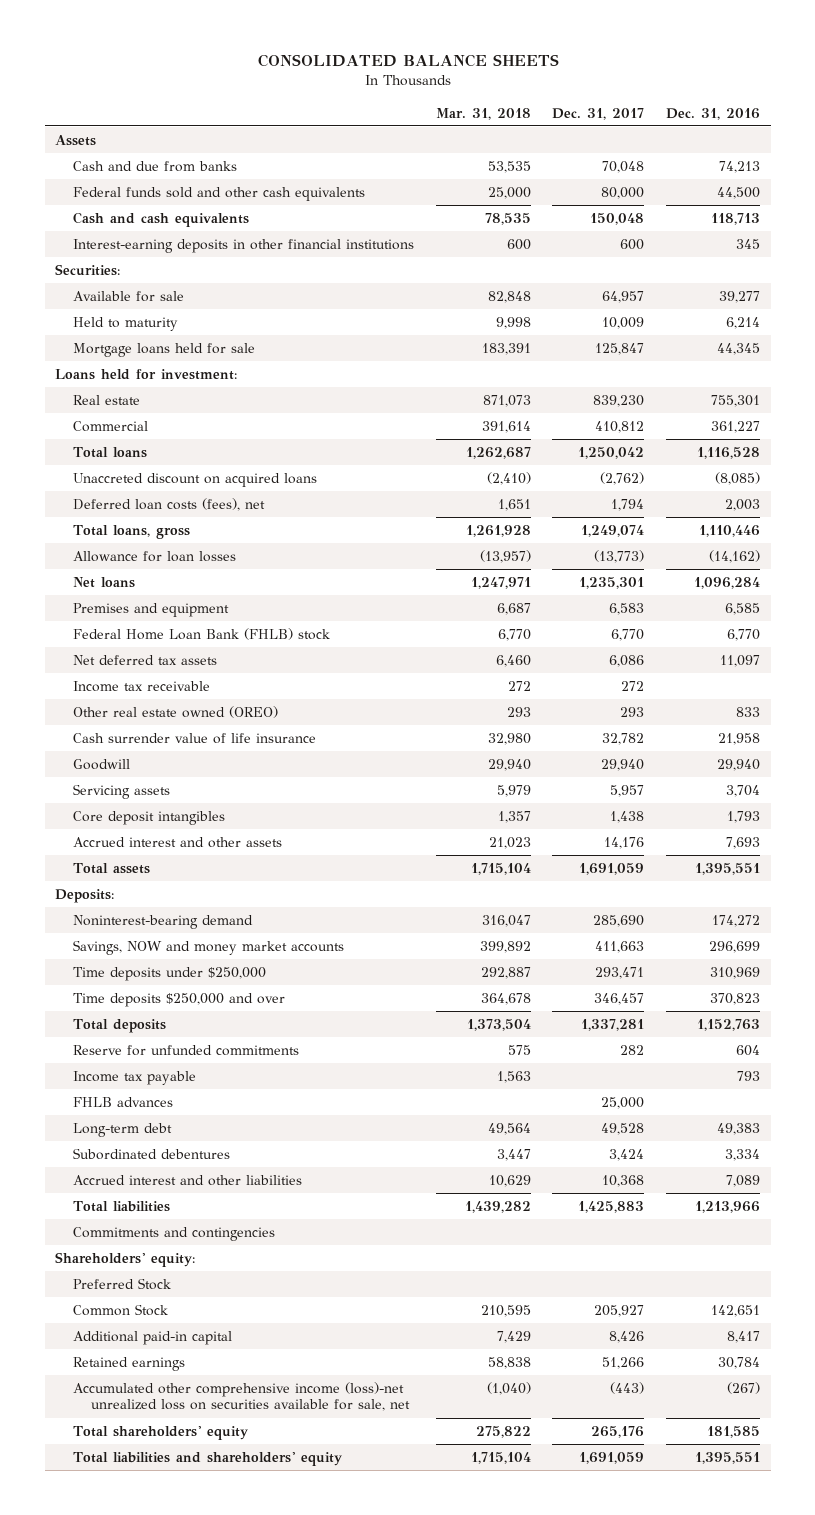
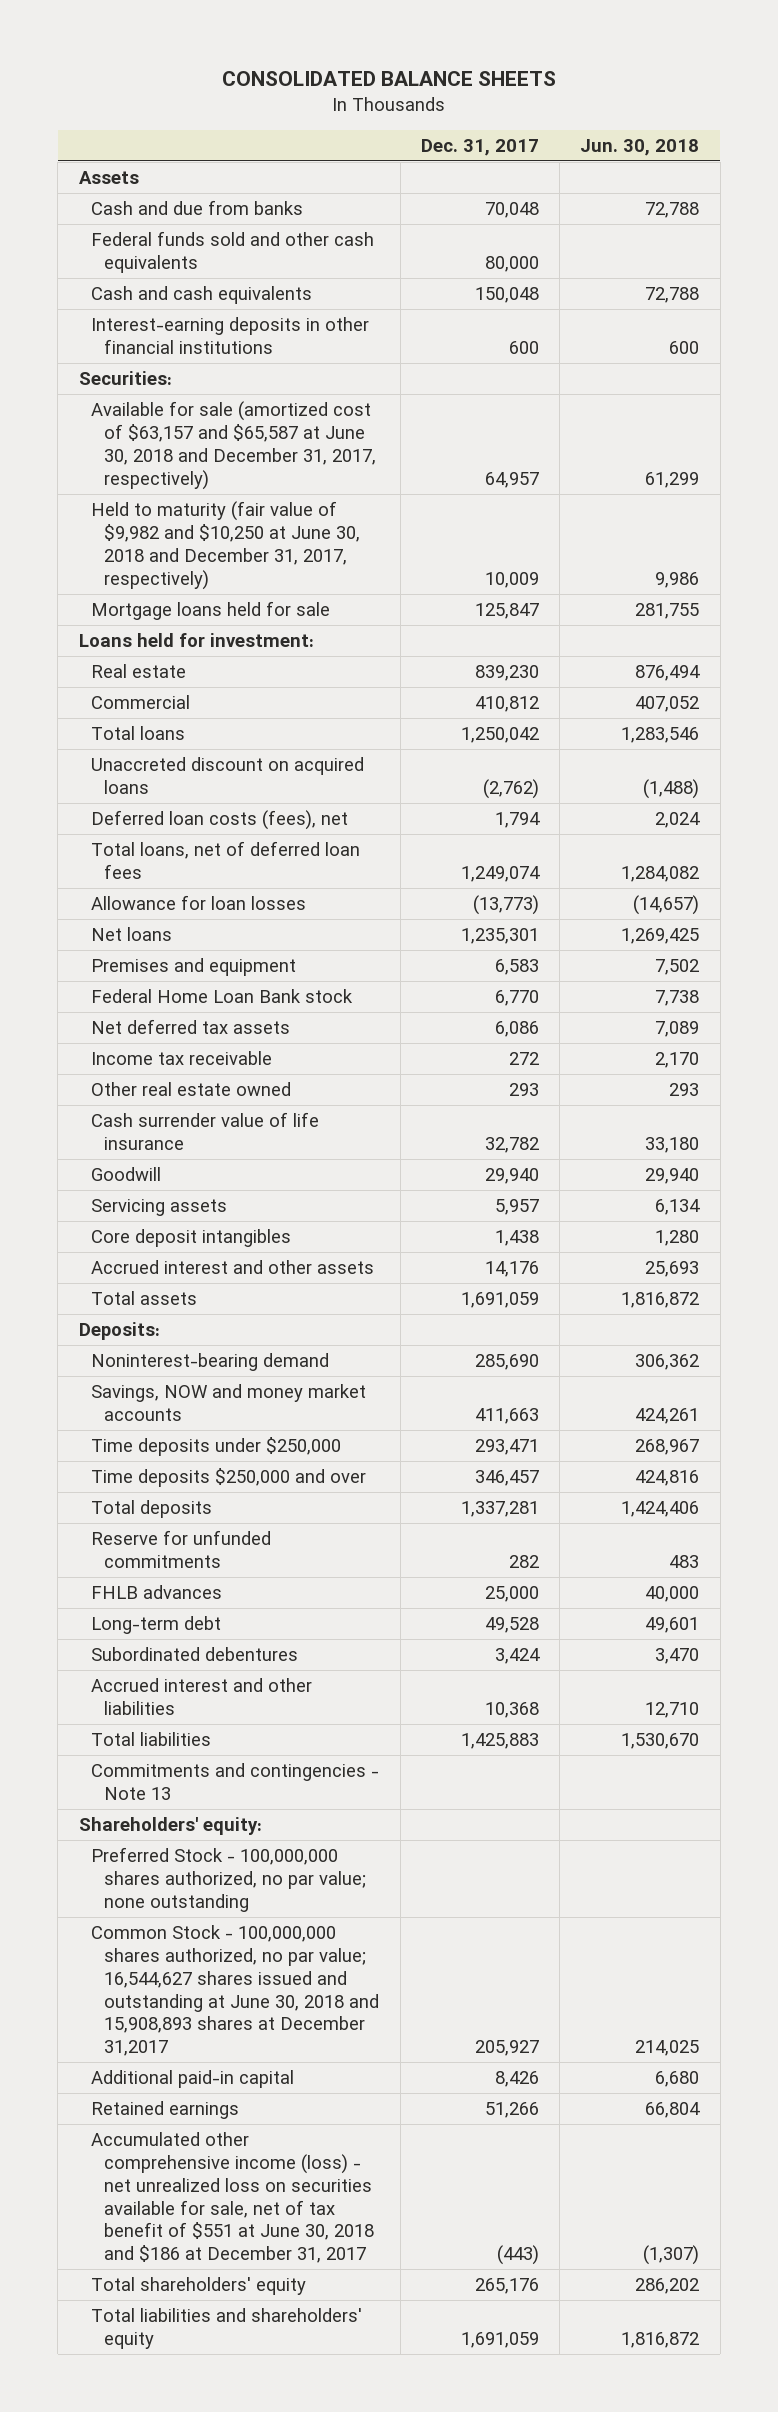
[435,107,531,120] Mar. 31, 2018 -> none
[666,107,761,120] Dec. 31, 2016 -> none
none -> [580,138,700,156] Jun. 30, 2018
[73,291,185,303] Available for sale -> [91,401,377,490] Available for sale (amortized cost of $63,157 and $65,587 at June 30, 2018 and December 31, 2017, respectively)
[73,317,179,332] Held to maturity -> [91,501,361,590] Held to maturity (fair value of $9,982 and $10,250 at June 30, 2018 and December 31, 2017, respectively)
[73,525,191,540] Total loans, gross -> [91,841,361,879] Total loans, net of deferred loan fees
[73,628,331,641] Federal Home Loan Bank (FHLB) stock -> [91,989,354,1004] Federal Home Loan Bank stock
[73,706,279,719] Other real estate owned (OREO) -> [91,1082,292,1097] Other real estate owned
[73,1071,197,1086] Income tax payable -> none
[73,1227,276,1242] Commitments and contingencies -> [91,1763,380,1800] Commitments and contingencies - Note 13
[73,1278,172,1291] Preferred Stock -> [91,1847,367,1912] Preferred Stock - 100,000,000 shares authorized, no par value; none outstanding
[73,1304,169,1317] Common Stock -> [91,1925,380,2057] Common Stock - 100,000,000 shares authorized, no par value; 16,544,627 shares issued and outstanding at June 30, 2018 and 15,908,893 shares at December 31,2017
[73,1382,410,1412] Accumulated other comprehensive income (loss)-net unrealized loss on securities available for sale, net -> [91,2132,375,2264] Accumulated other comprehensive income (loss) - net unrealized loss on securities available for sale, net of tax benefit of $551 at June 30, 2018 and $186 at December 31, 2017

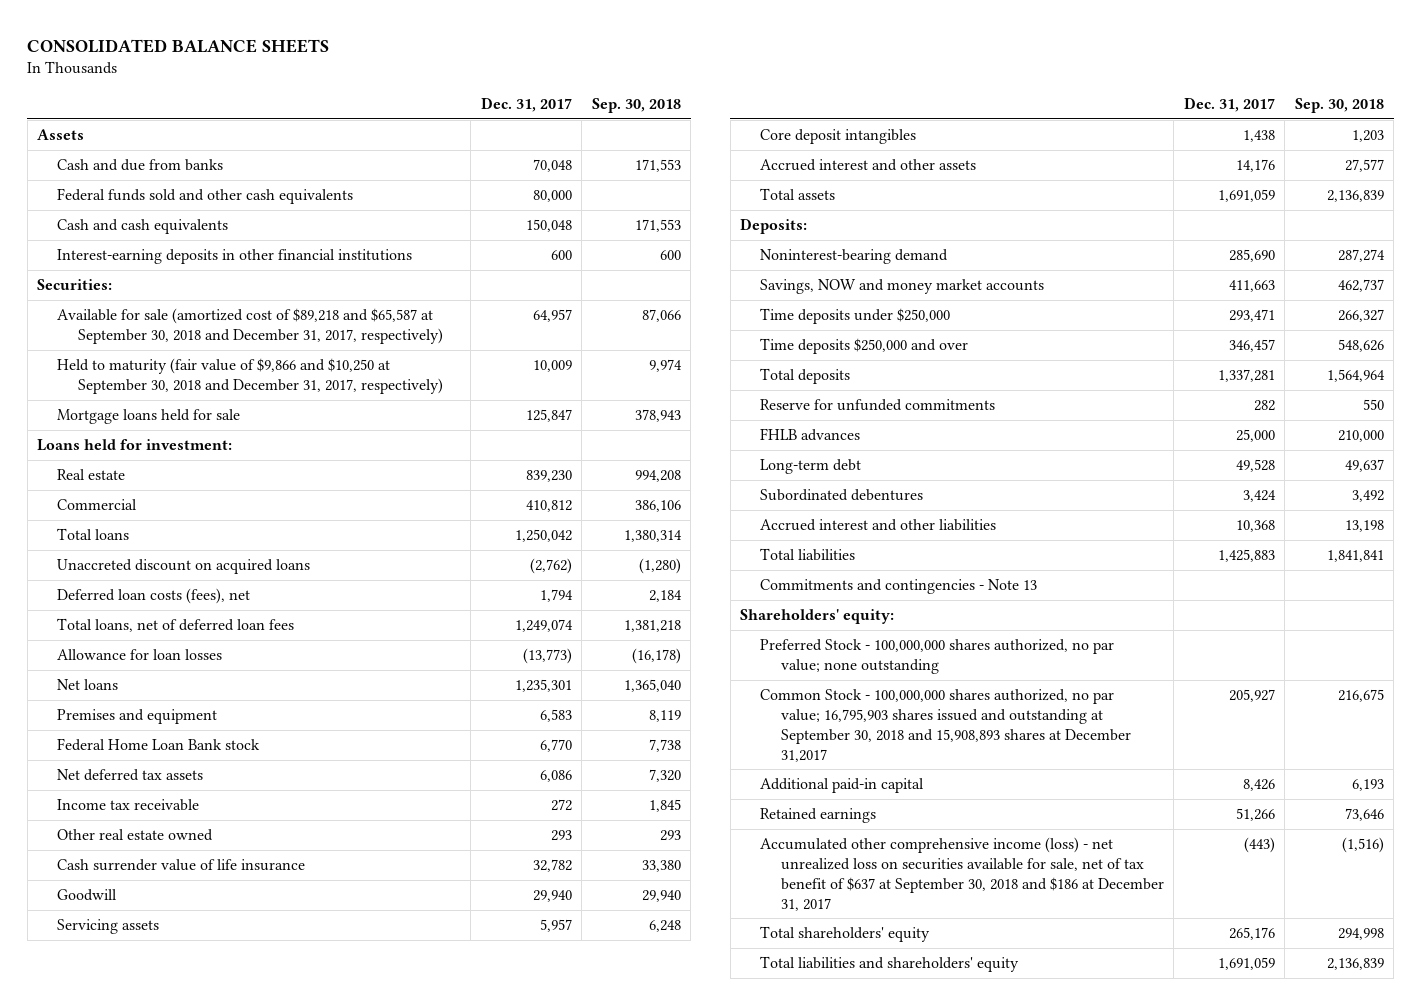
[580,138,700,156] Jun. 30, 2018 -> none
none -> [591,97,681,113] Sep. 30, 2018
[91,401,377,490] Available for sale (amortized cost of $63,157 and $65,587 at June 30, 2018 and December 31, 2017, respectively) -> [57,308,443,344] Available for sale (amortized cost of $89,218 and $65,587 at September 30, 2018 and December 31, 2017, respectively)
[91,501,361,590] Held to maturity (fair value of $9,982 and $10,250 at June 30, 2018 and December 31, 2017, respectively) -> [57,358,443,394] Held to maturity (fair value of $9,866 and $10,250 at September 30, 2018 and December 31, 2017, respectively)
[91,1925,380,2057] Common Stock - 100,000,000 shares authorized, no par value; 16,544,627 shares issued and outstanding at June 30, 2018 and 15,908,893 shares at December 31,2017 -> [760,689,1131,762] Common Stock - 100,000,000 shares authorized, no par value; 16,795,903 shares issued and outstanding at September 30, 2018 and 15,908,893 shares at December 31,2017
[91,2132,375,2264] Accumulated other comprehensive income (loss) - net unrealized loss on securities available for sale, net of tax benefit of $551 at June 30, 2018 and $186 at December 31, 2017 -> [760,837,1164,911] Accumulated other comprehensive income (loss) - net unrealized loss on securities available for sale, net of tax benefit of $637 at September 30, 2018 and $186 at December 31, 2017

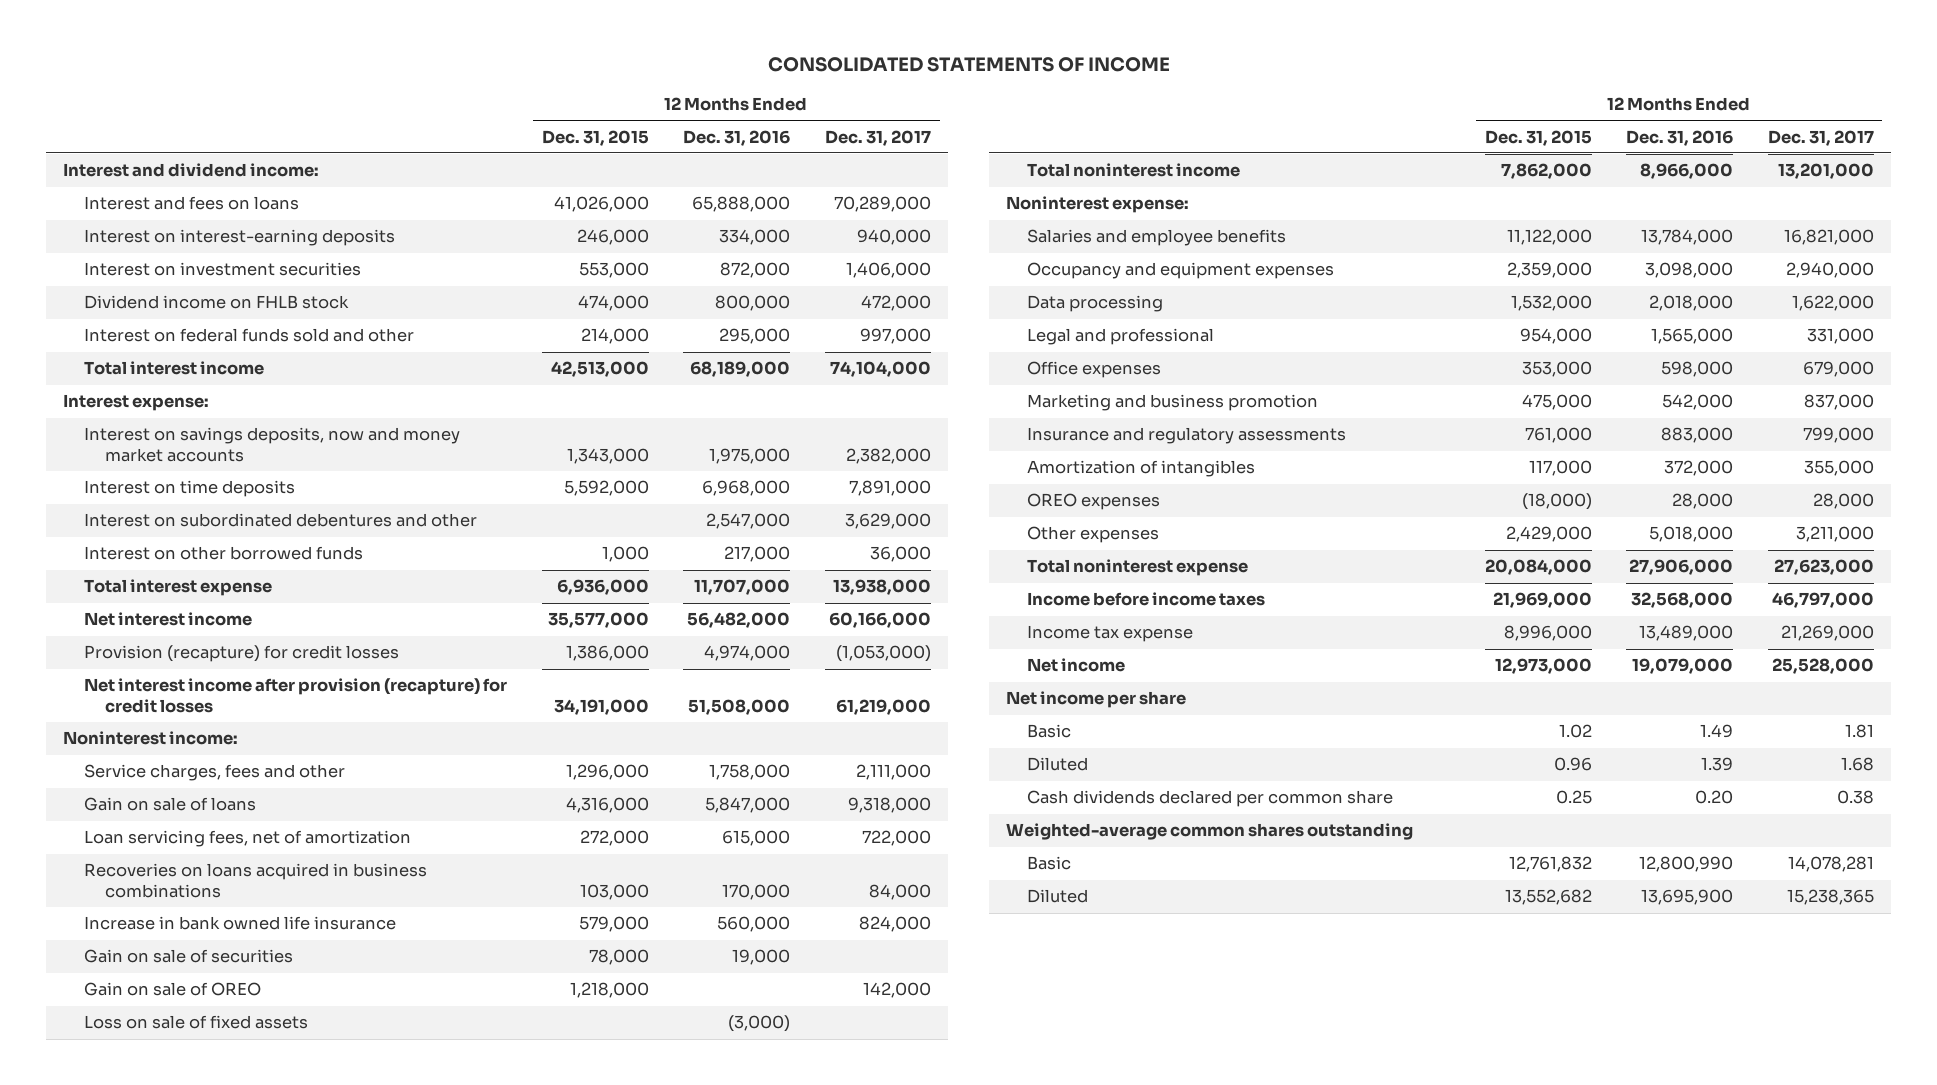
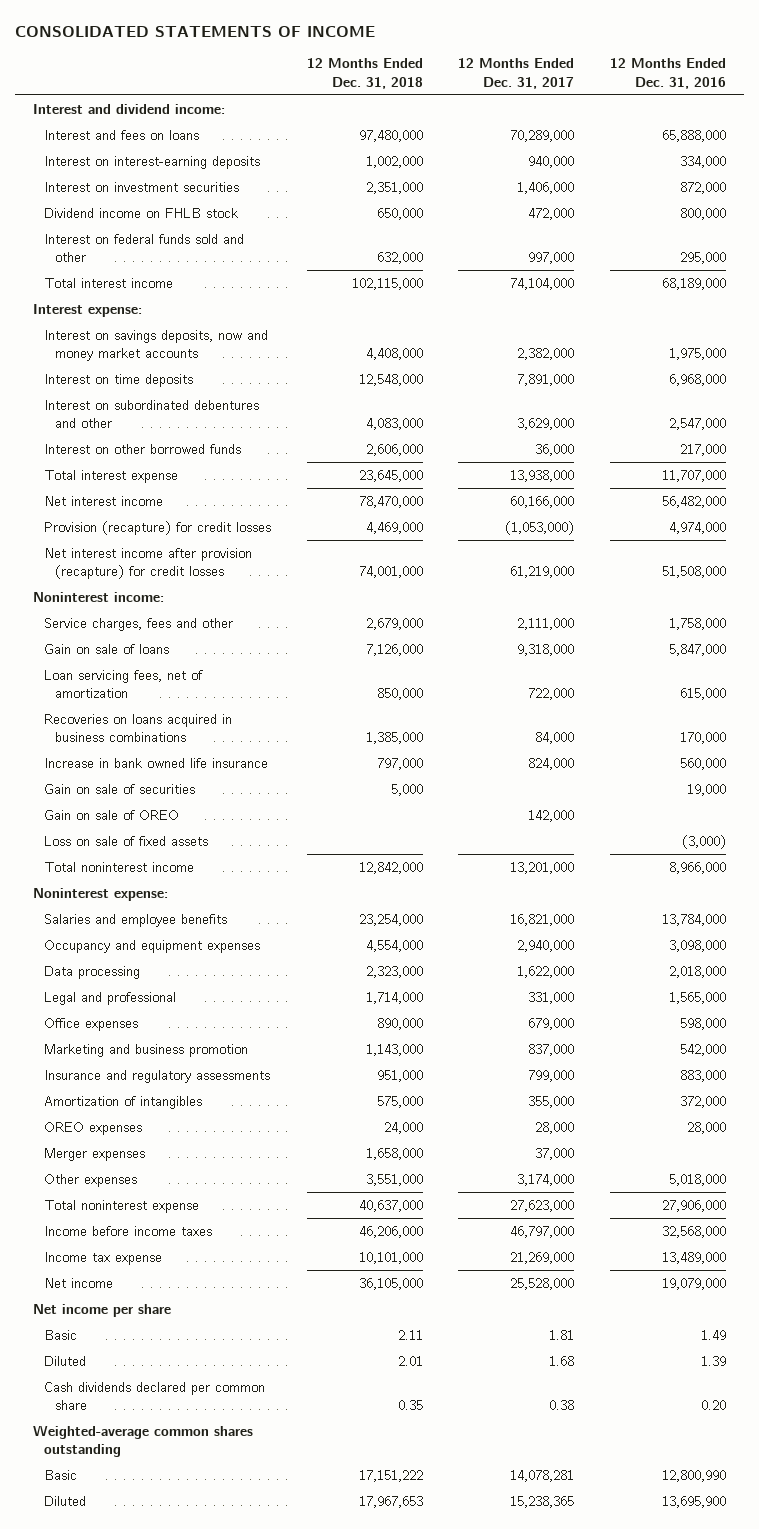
[541,129,649,146] Dec. 31, 2015 -> none
none -> [306,58,423,89] 12 Months Ended Dec. 31, 2018
none -> [43,1147,145,1161] Merger expenses
[1795,526,1874,543] 3,211,000 -> [517,1173,575,1186] 3,174,000

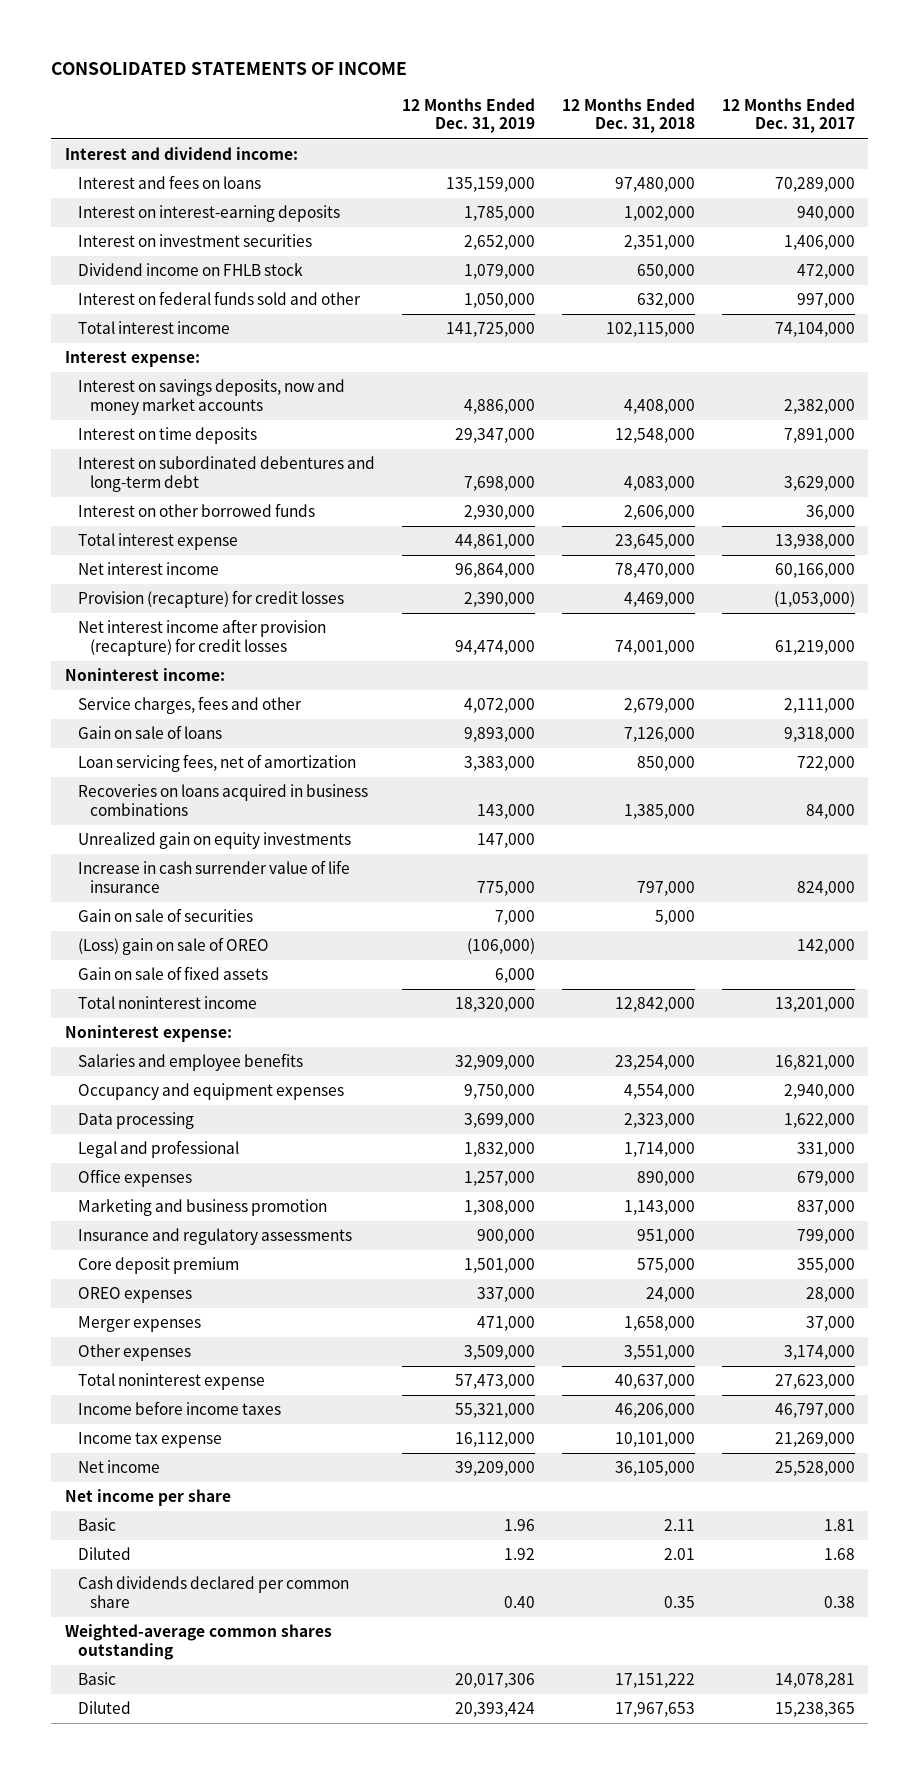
[609,58,726,89] 12 Months Ended Dec. 31, 2016 -> none
none -> [401,97,535,134] 12 Months Ended Dec. 31, 2019
[43,399,259,428] Interest on subordinated debentures and other -> [77,456,375,493] Interest on subordinated debentures and long-term debt
none -> [77,832,351,850] Unrealized gain on equity investments
[43,757,268,768] Increase in bank owned life insurance -> [77,860,350,894] Increase in cash surrender value of life insurance
[43,809,179,820] Gain on sale of OREO -> [77,937,269,956] (Loss) gain on sale of OREO
[43,835,208,846] Loss on sale of fixed assets -> [77,966,268,981] Gain on sale of fixed assets
[43,1095,202,1109] Amortization of intangibles -> [77,1257,239,1275] Core deposit premium

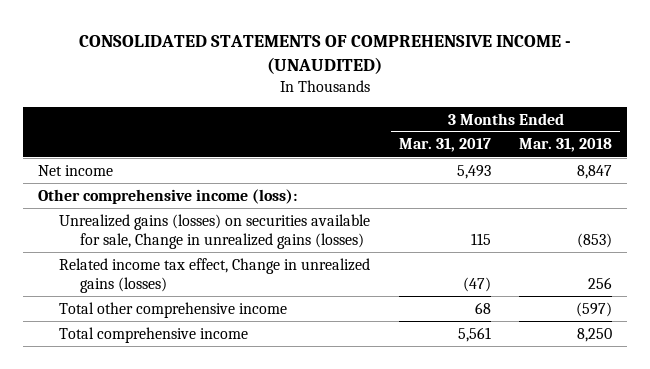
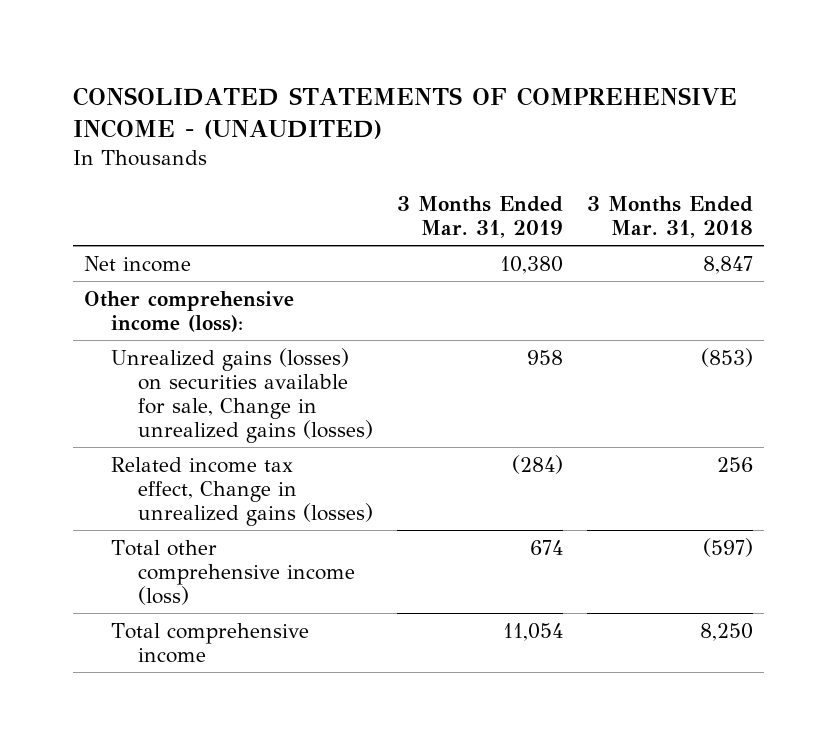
[398,138,491,153] Mar. 31, 2017 -> none
none -> [396,196,563,239] 3 Months Ended Mar. 31, 2019
[58,301,287,318] Total other comprehensive income -> [111,539,356,605] Total other comprehensive income (loss)

